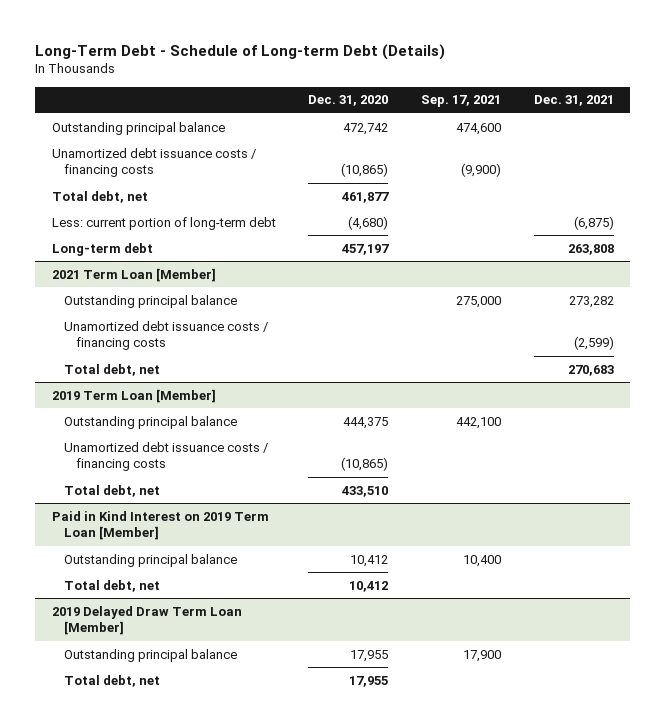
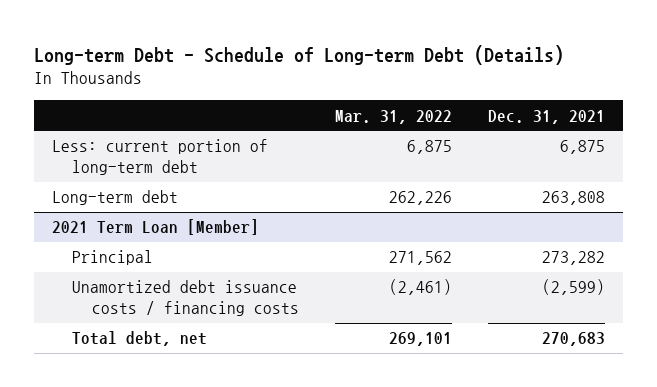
[35,43,446,60] Long-Term Debt - Schedule of Long-term Debt (Details) -> [34,44,565,65] Long-term Debt - Schedule of Long-term Debt (Details)
[308,95,389,107] Dec. 31, 2020 -> none
[421,95,502,108] Sep. 17, 2021 -> none
none -> [335,109,453,124] Mar. 31, 2022
[51,121,225,135] Outstanding principal balance -> none
[51,147,256,178] Unamortized debt issuance costs / financing costs -> none
[51,190,148,203] Total debt, net -> none
[574,215,615,230] (6,875) -> [560,140,606,155] 6,875
[63,294,237,308] Outstanding principal balance -> [72,250,154,266] Principal
[51,388,216,403] 2019 Term Loan [Member] -> none
[63,415,237,429] Outstanding principal balance -> none
[63,441,268,472] Unamortized debt issuance costs / financing costs -> none
[63,484,160,497] Total debt, net -> none
[51,510,269,541] Paid in Kind Interest on 2019 Term Loan [Member] -> none
[63,553,237,567] Outstanding principal balance -> none
[63,579,160,592] Total debt, net -> none
[51,605,242,636] 2019 Delayed Draw Term Loan [Member] -> none
[63,648,237,662] Outstanding principal balance -> none
[63,674,160,687] Total debt, net -> none

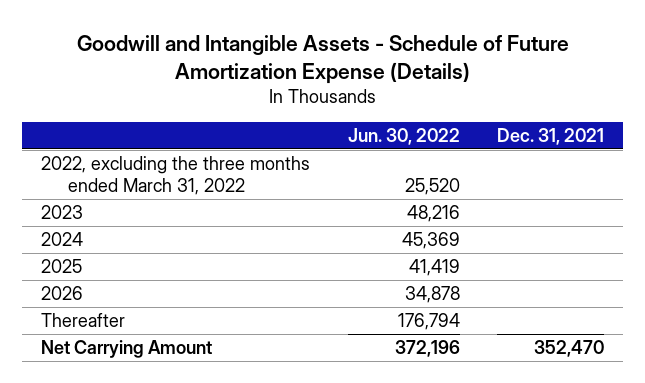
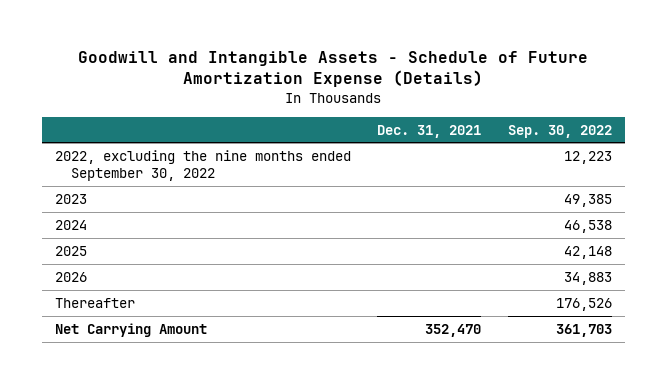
[347,127,460,145] Jun. 30, 2022 -> none
none -> [507,124,612,138] Sep. 30, 2022
[41,156,311,196] 2022, excluding the three months ended March 31, 2022 -> [54,149,351,182] 2022, excluding the nine months ended September 30, 2022

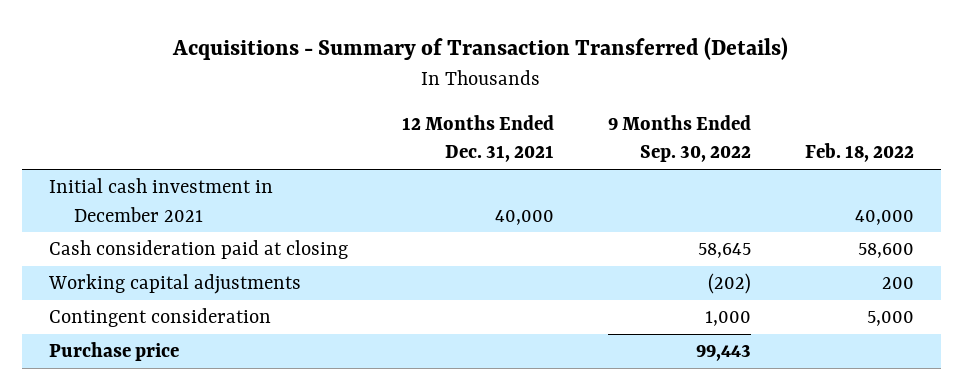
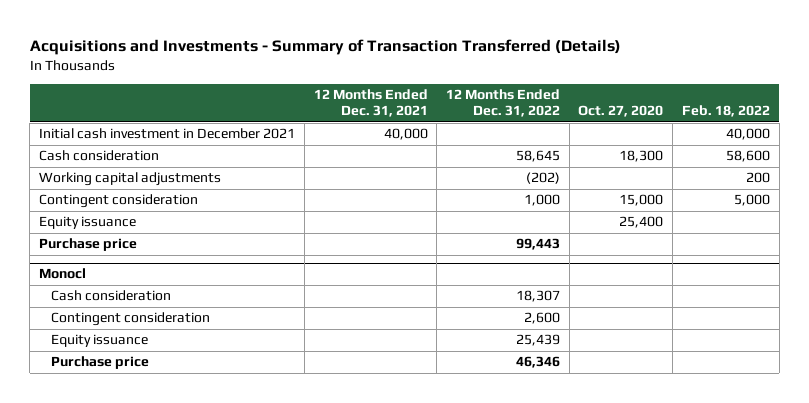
[172,37,789,61] Acquisitions - Summary of Transaction Transferred (Details) -> [29,39,621,56] Acquisitions and Investments - Summary of Transaction Transferred (Details)
[607,114,751,163] 9 Months Ended Sep. 30, 2022 -> none
none -> [446,89,561,118] 12 Months Ended Dec. 31, 2022
none -> [578,105,664,118] Oct. 27, 2020
[48,240,348,260] Cash consideration paid at closing -> [39,150,160,162] Cash consideration
none -> [39,216,137,230] Equity issuance
none -> [39,268,87,280] Monocl
none -> [50,290,171,302] Cash consideration
none -> [50,312,210,327] Contingent consideration
none -> [50,334,148,348] Equity issuance
none -> [50,356,149,370] Purchase price

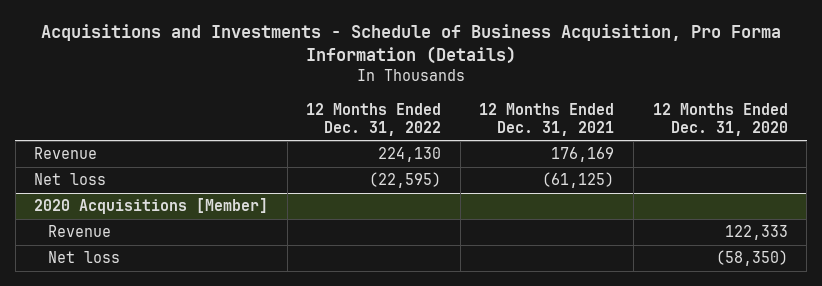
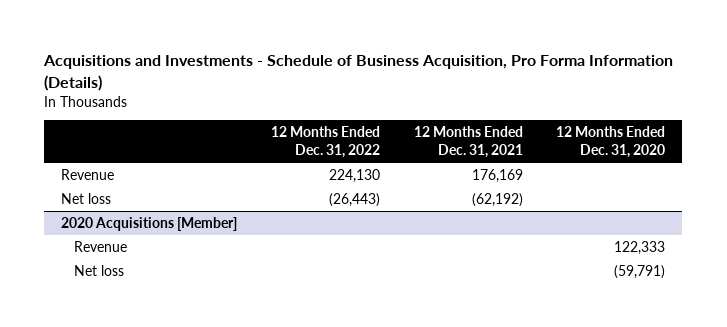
[369,172,442,189] (22,595) -> [328,192,380,207] (26,443)
[542,172,615,189] (61,125) -> [471,192,523,207] (62,192)
[715,250,788,267] (58,350) -> [614,264,666,279] (59,791)

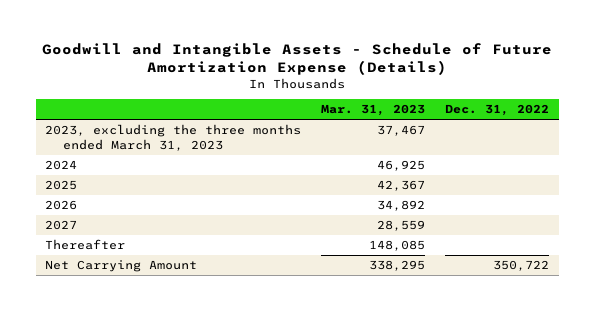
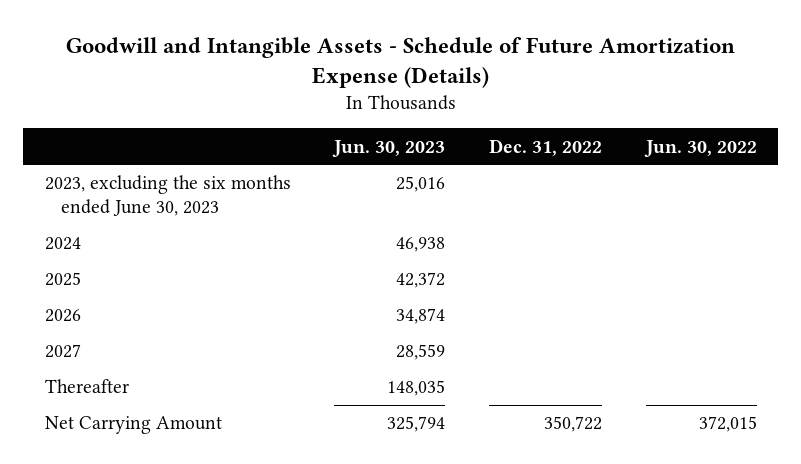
[321,104,426,117] Mar. 31, 2023 -> none
none -> [332,139,446,157] Jun. 30, 2023
none -> [643,139,757,157] Jun. 30, 2022
[45,124,302,152] 2023, excluding the three months ended March 31, 2023 -> [44,175,291,217] 2023, excluding the six months ended June 30, 2023

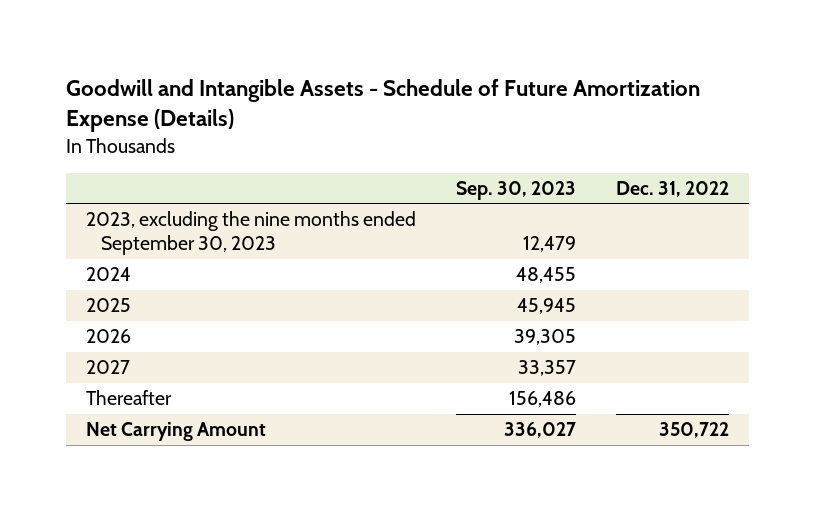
[332,139,446,157] Jun. 30, 2023 -> none
[643,139,757,157] Jun. 30, 2022 -> none
none -> [455,180,576,200] Sep. 30, 2023
[44,175,291,217] 2023, excluding the six months ended June 30, 2023 -> [85,211,416,256] 2023, excluding the nine months ended September 30, 2023

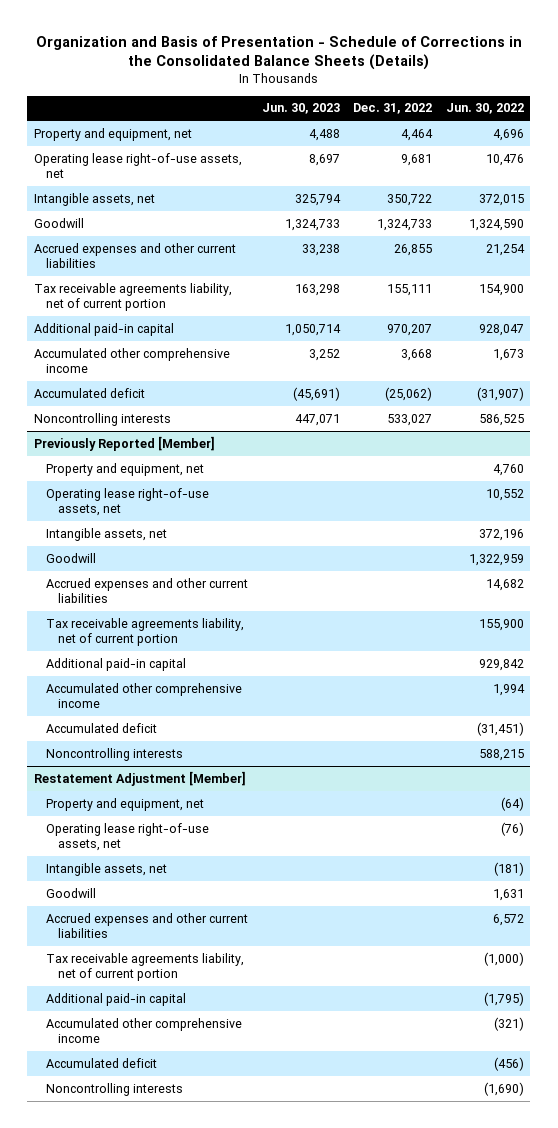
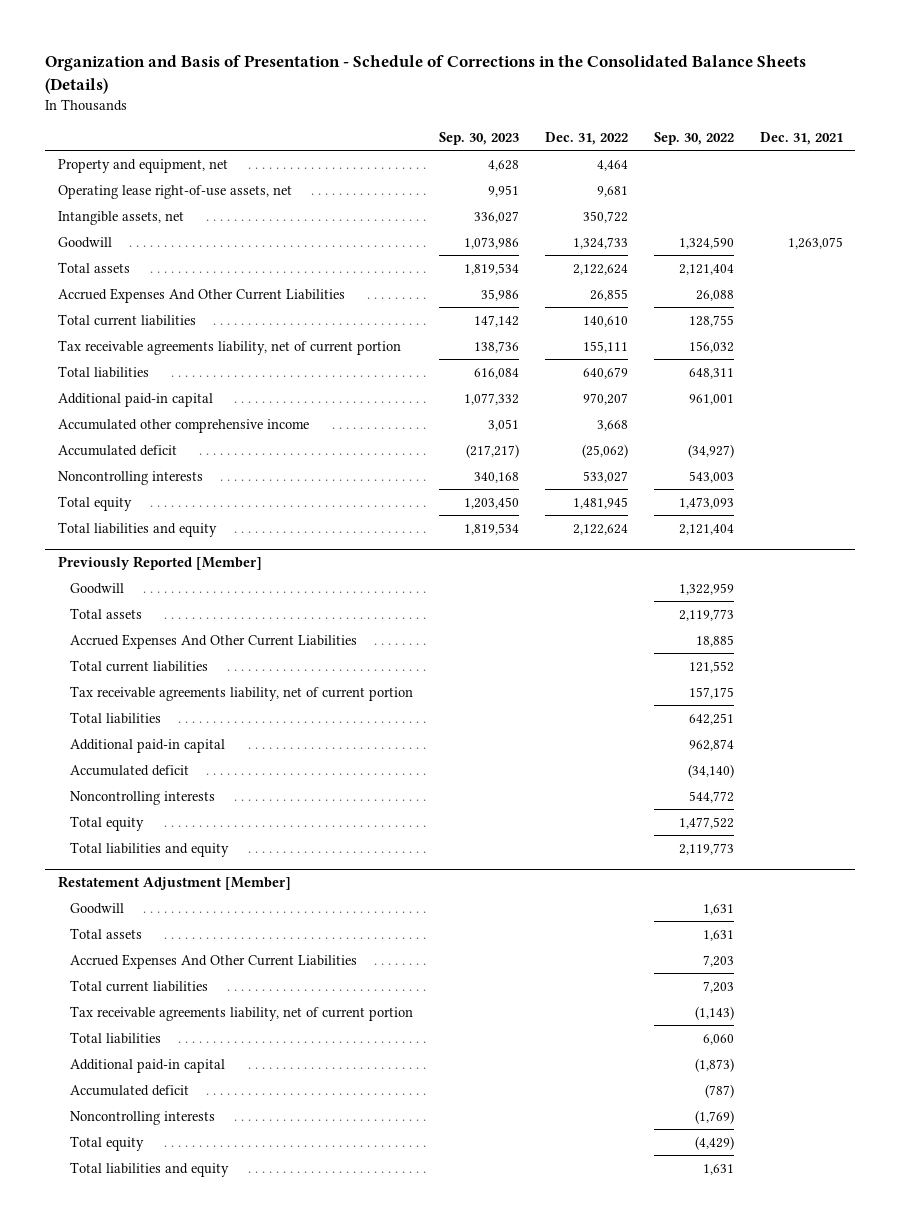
[261,103,340,115] Jun. 30, 2023 -> none
[445,103,524,115] Jun. 30, 2022 -> none
none -> [439,132,520,146] Sep. 30, 2023
none -> [653,132,734,146] Sep. 30, 2022
none -> [759,132,843,146] Dec. 31, 2021
none -> [57,261,130,273] Total assets
[34,242,237,269] Accrued expenses and other current liabilities -> [57,287,345,303] Accrued Expenses And Other Current Liabilities
none -> [57,313,196,326] Total current liabilities
none -> [57,365,149,378] Total liabilities
none -> [57,495,132,511] Total equity
none -> [57,521,217,537] Total liabilities and equity
[46,462,205,476] Property and equipment, net -> none
[46,487,210,517] Operating lease right-of-use assets, net -> none
[46,527,168,541] Intangible assets, net -> none
none -> [70,607,143,619] Total assets
[46,577,249,604] Accrued expenses and other current liabilities -> [70,633,358,649] Accrued Expenses And Other Current Liabilities
none -> [70,659,209,672] Total current liabilities
none -> [70,711,162,724] Total liabilities
[46,682,243,709] Accumulated other comprehensive income -> none
none -> [70,815,145,831] Total equity
none -> [70,841,230,857] Total liabilities and equity
[46,797,205,811] Property and equipment, net -> none
[46,822,210,852] Operating lease right-of-use assets, net -> none
[46,862,168,876] Intangible assets, net -> none
none -> [70,927,143,939] Total assets
[46,912,249,939] Accrued expenses and other current liabilities -> [70,953,358,969] Accrued Expenses And Other Current Liabilities
none -> [70,979,209,992] Total current liabilities
none -> [70,1031,162,1044] Total liabilities
[46,1017,243,1044] Accumulated other comprehensive income -> none
none -> [70,1135,145,1151] Total equity
none -> [70,1161,230,1177] Total liabilities and equity

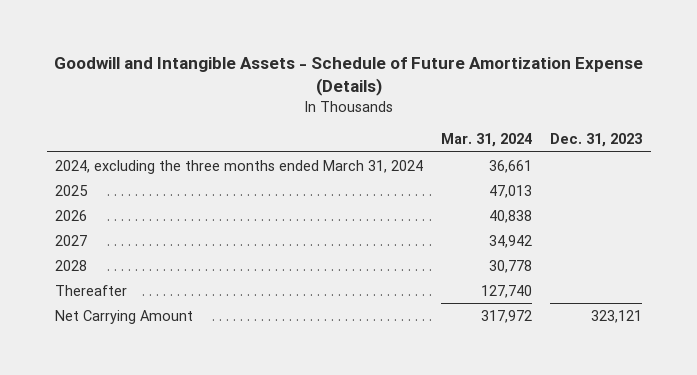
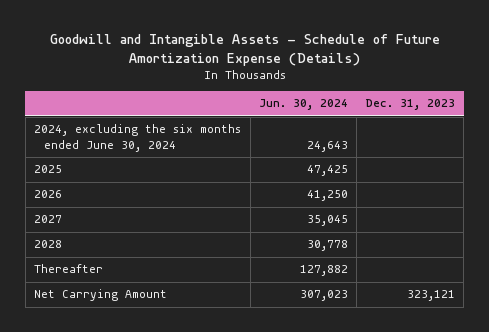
[441,133,533,148] Mar. 31, 2024 -> none
none -> [259,99,349,111] Jun. 30, 2024
[55,159,424,174] 2024, excluding the three months ended March 31, 2024 -> [34,124,242,152] 2024, excluding the six months ended June 30, 2024

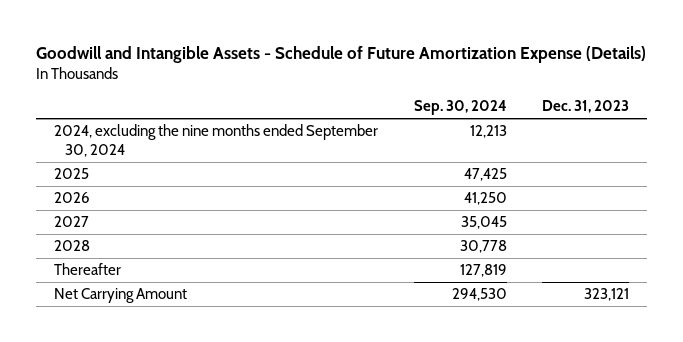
[259,99,349,111] Jun. 30, 2024 -> none
none -> [413,100,507,116] Sep. 30, 2024
[34,124,242,152] 2024, excluding the six months ended June 30, 2024 -> [54,124,379,158] 2024, excluding the nine months ended September 30, 2024

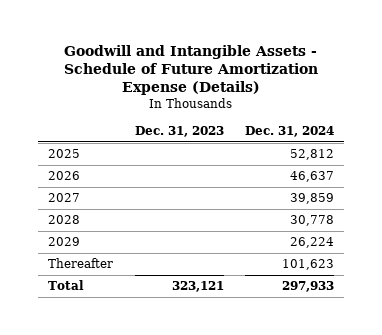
[413,100,507,116] Sep. 30, 2024 -> none
none -> [244,125,334,137] Dec. 31, 2024
[54,124,379,158] 2024, excluding the nine months ended September 30, 2024 -> none
none -> [48,237,81,247] 2029
[54,288,188,304] Net Carrying Amount -> [48,280,85,291] Total

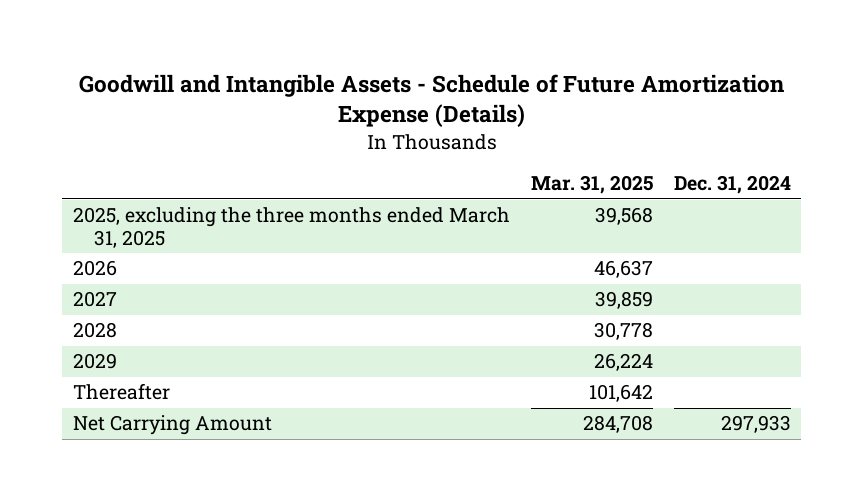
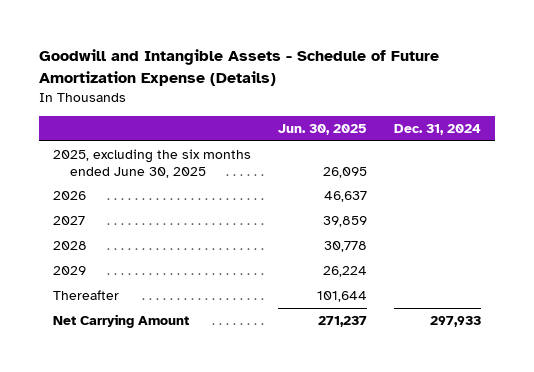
[530,175,653,195] Mar. 31, 2025 -> none
none -> [277,124,367,136] Jun. 30, 2025
[72,207,510,248] 2025, excluding the three months ended March 31, 2025 -> [52,149,251,178] 2025, excluding the six months ended June 30, 2025

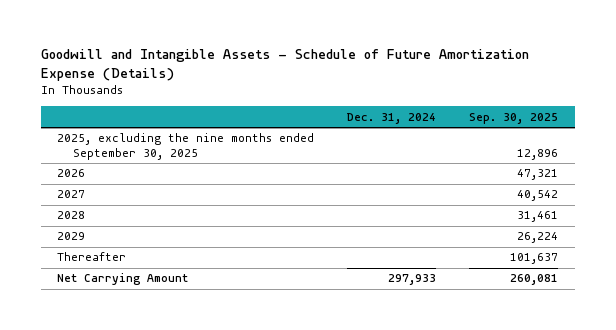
[277,124,367,136] Jun. 30, 2025 -> none
none -> [469,112,559,124] Sep. 30, 2025
[52,149,251,178] 2025, excluding the six months ended June 30, 2025 -> [57,133,315,160] 2025, excluding the nine months ended September 30, 2025

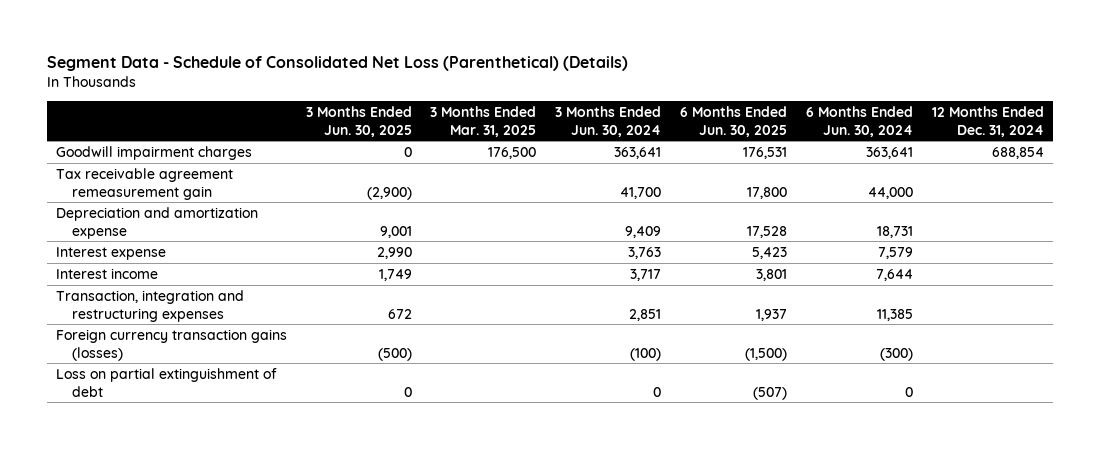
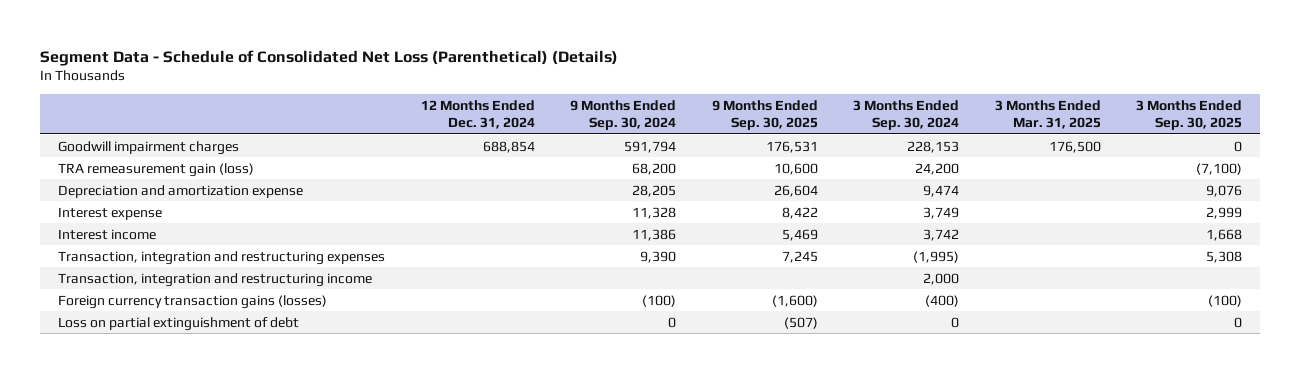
[305,105,412,137] 3 Months Ended Jun. 30, 2025 -> none
[555,105,662,137] 3 Months Ended Jun. 30, 2024 -> none
[680,105,788,137] 6 Months Ended Jun. 30, 2025 -> none
[805,105,913,137] 6 Months Ended Jun. 30, 2024 -> none
none -> [570,99,677,131] 9 Months Ended Sep. 30, 2024
none -> [711,99,818,131] 9 Months Ended Sep. 30, 2025
none -> [853,99,960,131] 3 Months Ended Sep. 30, 2024
none -> [1136,99,1243,131] 3 Months Ended Sep. 30, 2025
[55,167,233,200] Tax receivable agreement remeasurement gain -> [57,162,254,177] TRA remeasurement gain (loss)
none -> [57,272,372,287] Transaction, integration and restructuring income

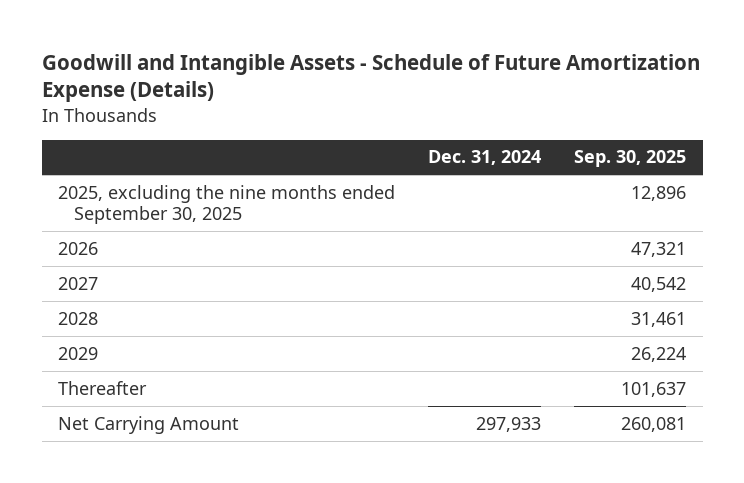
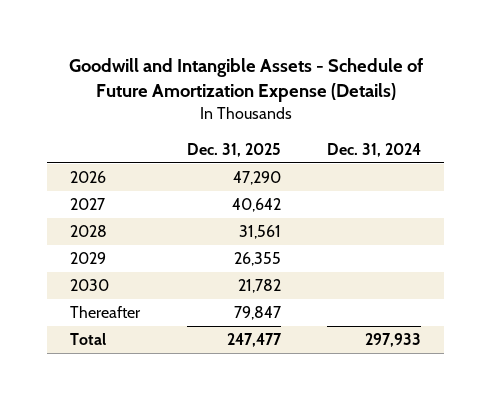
[574,150,687,168] Sep. 30, 2025 -> none
none -> [186,142,281,157] Dec. 31, 2025
[58,184,396,225] 2025, excluding the nine months ended September 30, 2025 -> none
none -> [70,279,110,292] 2030
[58,415,240,434] Net Carrying Amount -> [70,333,107,346] Total

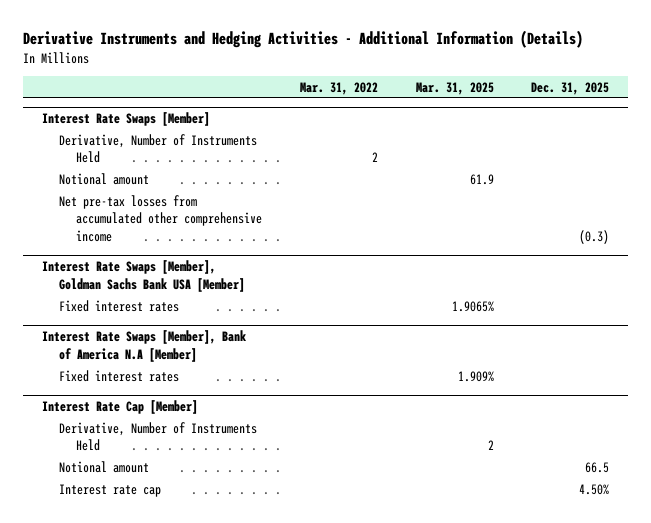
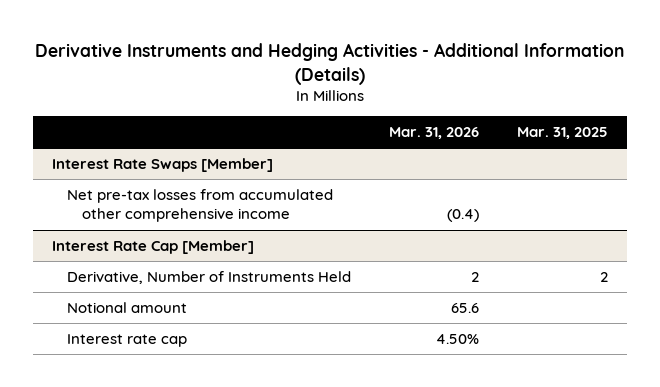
[300,82,379,96] Mar. 31, 2022 -> none
[531,82,610,96] Dec. 31, 2025 -> none
none -> [389,127,480,140] Mar. 31, 2026
[59,133,258,164] Derivative, Number of Instruments Held -> none
[59,172,150,185] Notional amount -> none
[41,260,246,293] Interest Rate Swaps [Member], Goldman Sachs Bank USA [Member] -> none
[59,299,180,312] Fixed interest rates -> none
[41,330,246,363] Interest Rate Swaps [Member], Bank of America N.A [Member] -> none
[59,369,180,382] Fixed interest rates -> none

